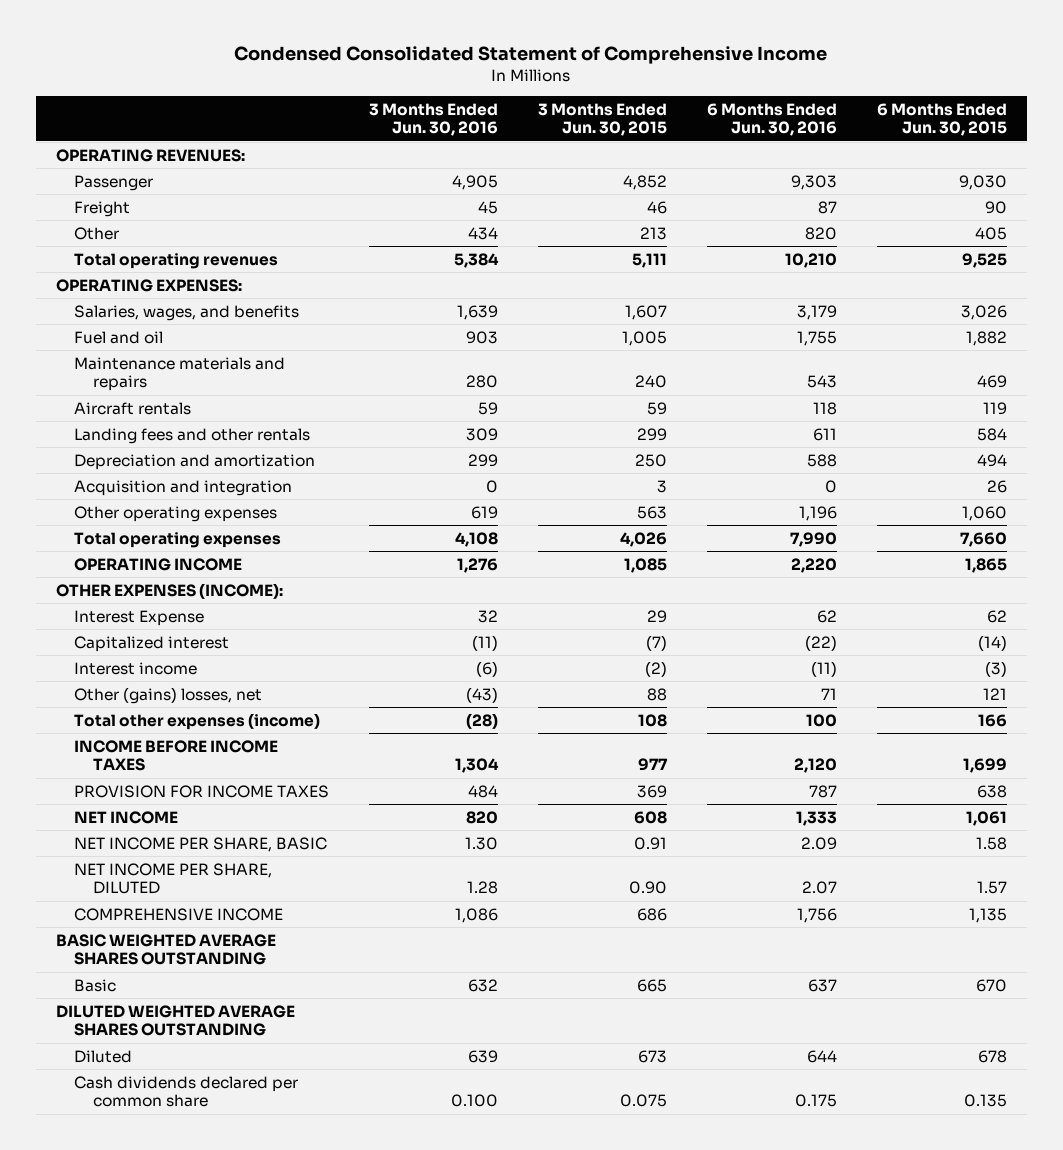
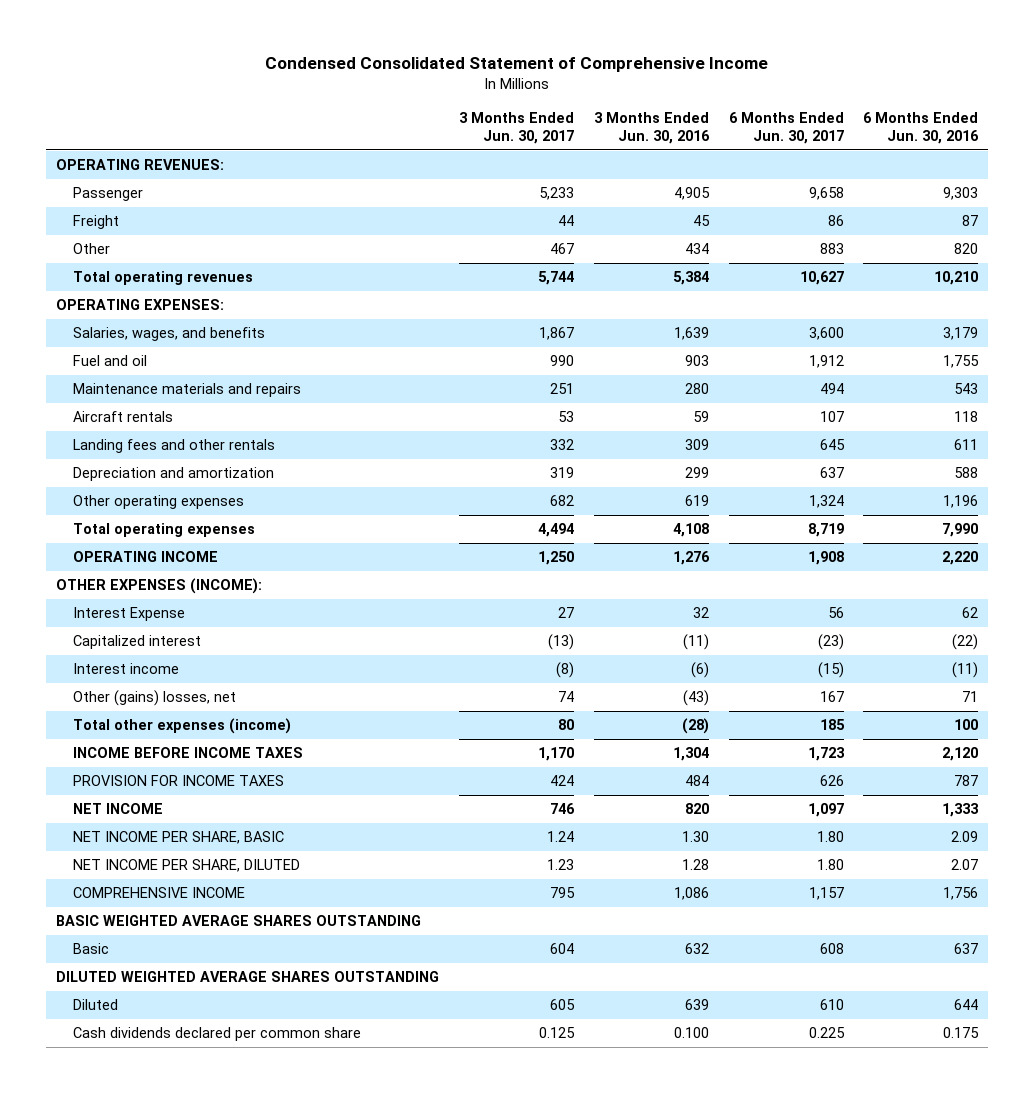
[538,103,668,137] 3 Months Ended Jun. 30, 2015 -> none
[877,103,1008,137] 6 Months Ended Jun. 30, 2015 -> none
none -> [459,112,575,145] 3 Months Ended Jun. 30, 2017
none -> [728,112,844,145] 6 Months Ended Jun. 30, 2017
[74,479,293,496] Acquisition and integration -> none

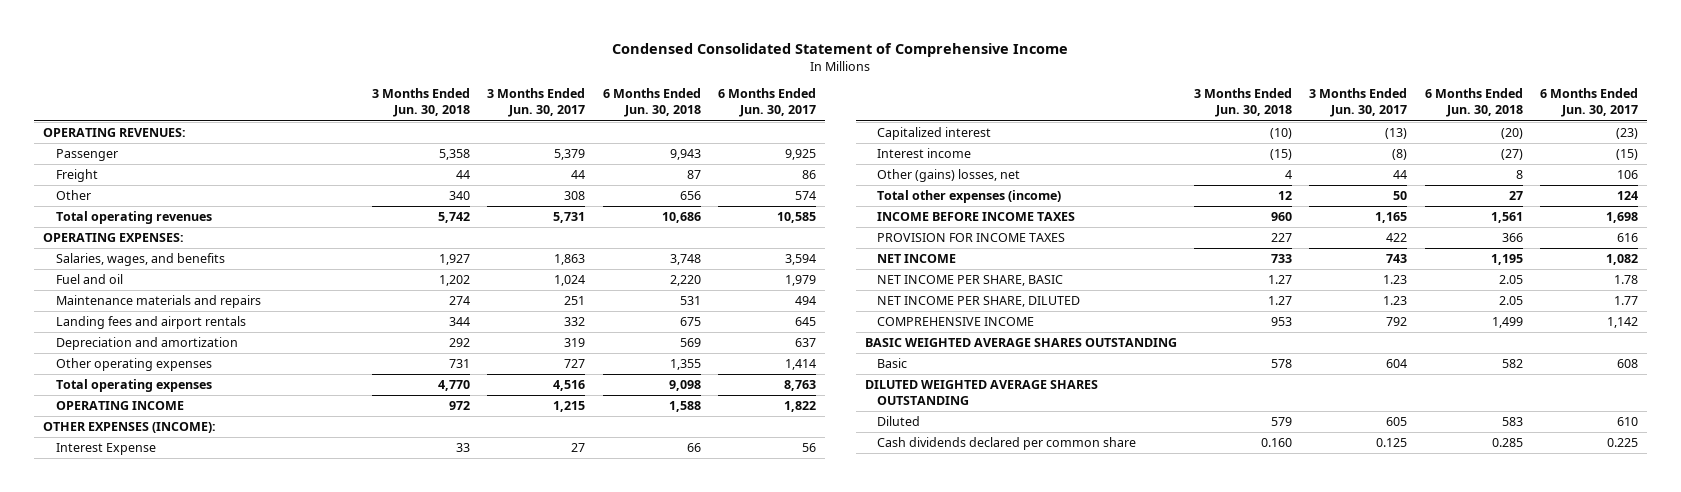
[593,112,710,145] 3 Months Ended Jun. 30, 2016 -> none
[863,112,980,145] 6 Months Ended Jun. 30, 2016 -> none
none -> [372,88,471,118] 3 Months Ended Jun. 30, 2018
none -> [602,88,701,118] 6 Months Ended Jun. 30, 2018
[539,187,575,201] 5,233 -> [554,149,586,161] 5,379
[808,187,844,201] 9,658 -> [785,149,817,161] 9,925
[550,243,575,255] 467 -> [564,191,586,201] 308
[819,243,844,255] 883 -> [795,191,817,201] 574
[538,271,575,286] 5,744 -> [553,212,586,224] 5,731
[799,271,844,286] 10,627 -> [777,212,817,224] 10,585
[539,327,575,341] 1,867 -> [554,254,586,266] 1,863
[808,327,844,341] 3,600 -> [785,254,817,266] 3,594
[550,355,575,367] 990 -> [554,275,586,287] 1,024
[808,355,844,369] 1,912 -> [785,275,817,287] 1,979
[72,411,173,423] Aircraft rentals -> none
[72,439,275,454] Landing fees and other rentals -> [55,316,246,330] Landing fees and airport rentals
[550,495,575,507] 682 -> [564,359,586,369] 727
[808,495,844,509] 1,324 -> [785,359,817,371] 1,414
[538,523,575,538] 4,494 -> [553,380,586,392] 4,516
[807,523,844,538] 8,719 -> [784,380,817,392] 8,763
[538,551,575,566] 1,250 -> [553,401,586,413] 1,215
[807,551,844,566] 1,908 -> [784,401,817,413] 1,822
[558,691,575,703] 74 -> [1393,170,1408,180] 44
[819,691,844,703] 167 -> [1616,170,1638,180] 106
[558,719,575,731] 80 -> [1393,191,1408,201] 50
[819,719,845,731] 185 -> [1616,191,1638,201] 124
[538,747,575,762] 1,170 -> [1375,212,1408,224] 1,165
[807,747,845,762] 1,723 -> [1605,212,1638,224] 1,698
[550,775,575,787] 424 -> [1386,233,1408,243] 422
[819,775,844,787] 626 -> [1616,233,1638,243] 616
[550,803,576,815] 746 -> [1386,254,1408,264] 743
[807,803,844,818] 1,097 -> [1605,254,1638,266] 1,082
[547,831,575,843] 1.24 -> [1383,275,1408,285] 1.23
[816,831,844,843] 1.80 -> [1613,275,1638,285] 1.78
[816,859,844,871] 1.80 -> [1613,296,1638,306] 1.77
[550,887,576,899] 795 -> [1386,317,1408,327] 792
[808,887,844,901] 1,157 -> [1606,317,1638,329] 1,142

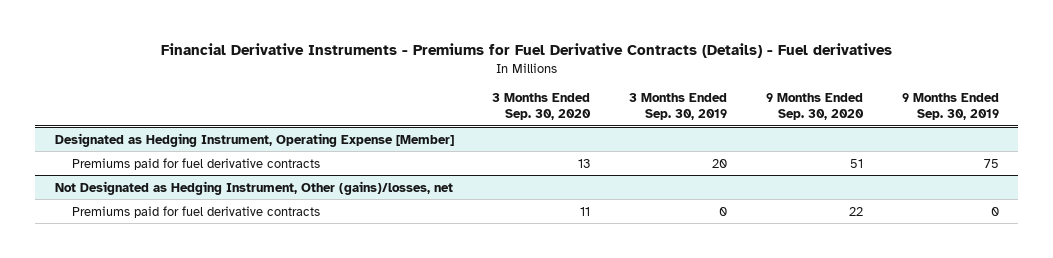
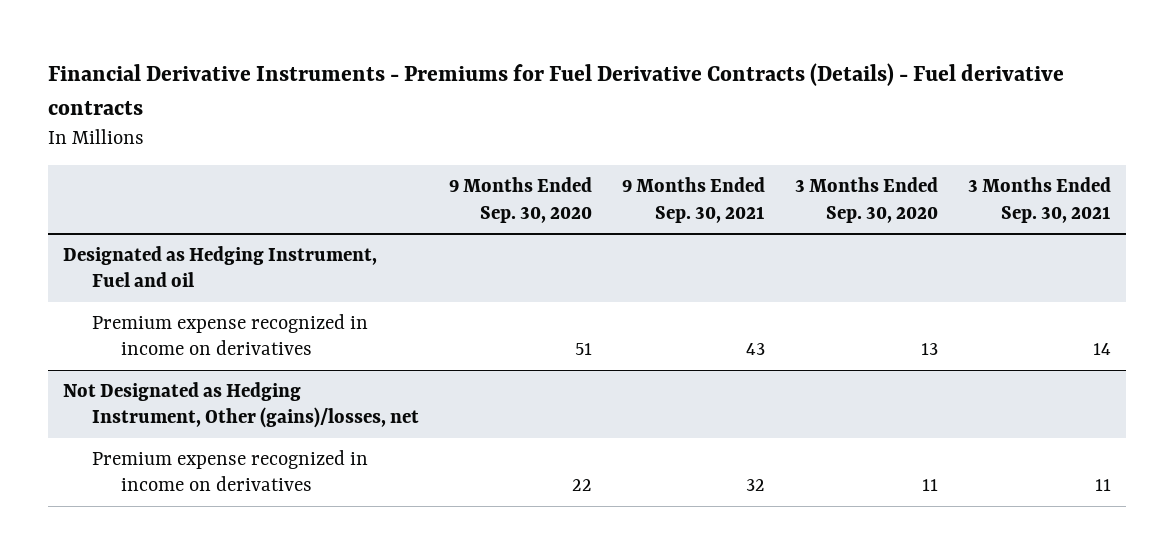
[160,43,892,59] Financial Derivative Instruments - Premiums for Fuel Derivative Contracts (Details) - Fuel derivatives -> [47,63,1064,115] Financial Derivative Instruments - Premiums for Fuel Derivative Contracts (Details) - Fuel derivative contracts
[629,93,728,120] 3 Months Ended Sep. 30, 2019 -> none
[901,93,999,120] 9 Months Ended Sep. 30, 2019 -> none
none -> [621,176,765,223] 9 Months Ended Sep. 30, 2021
none -> [967,176,1111,223] 3 Months Ended Sep. 30, 2021
[54,132,454,147] Designated as Hedging Instrument, Operating Expense [Member] -> none
none -> [62,245,377,288] Designated as Hedging Instrument, Fuel and oil
[72,157,321,170] Premiums paid for fuel derivative contracts -> [91,313,368,356] Premium expense recognized in income on derivatives
[72,205,321,218] Premiums paid for fuel derivative contracts -> [91,449,368,492] Premium expense recognized in income on derivatives

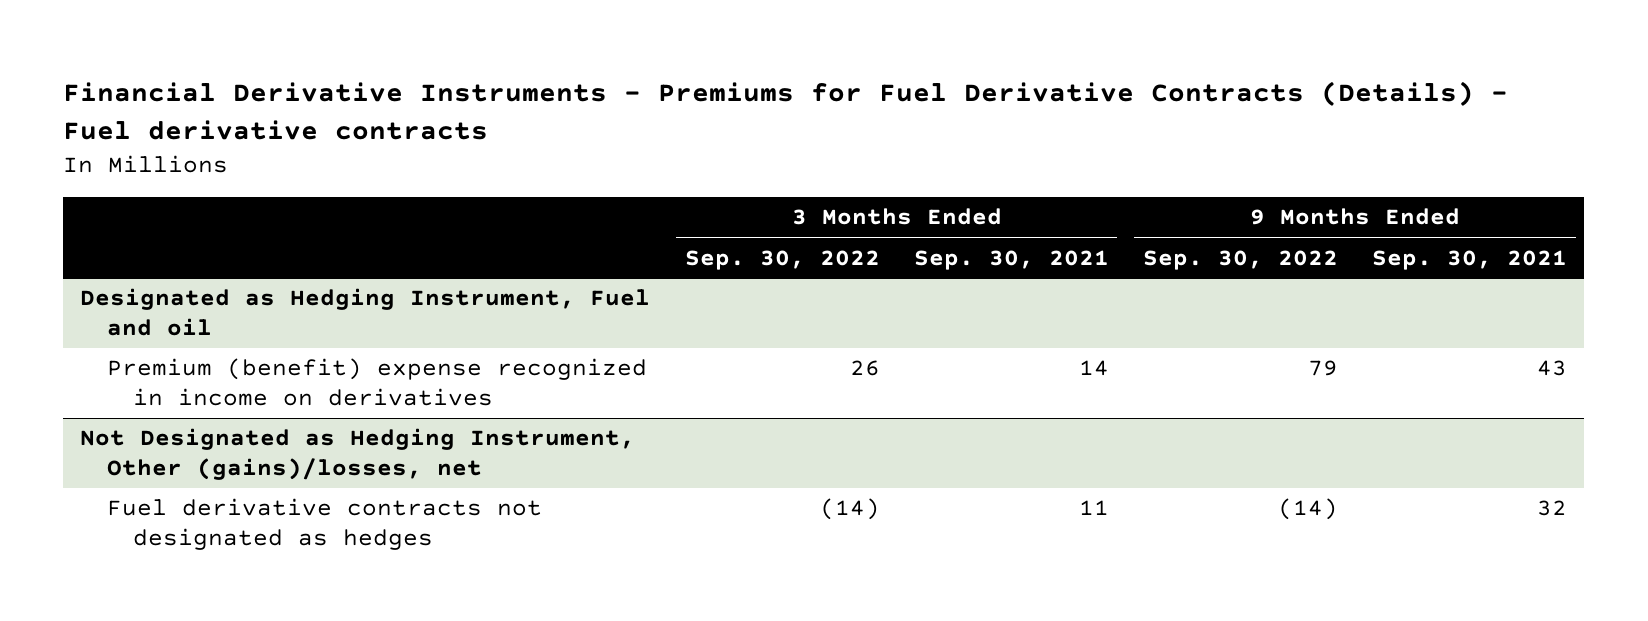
[448,176,592,223] 9 Months Ended Sep. 30, 2020 -> none
[794,176,938,223] 3 Months Ended Sep. 30, 2020 -> none
none -> [684,249,880,270] Sep. 30, 2022
none -> [1142,249,1338,270] Sep. 30, 2022
[91,313,368,356] Premium expense recognized in income on derivatives -> [106,358,647,407] Premium (benefit) expense recognized in income on derivatives
[91,449,368,492] Premium expense recognized in income on derivatives -> [106,498,542,551] Fuel derivative contracts not designated as hedges

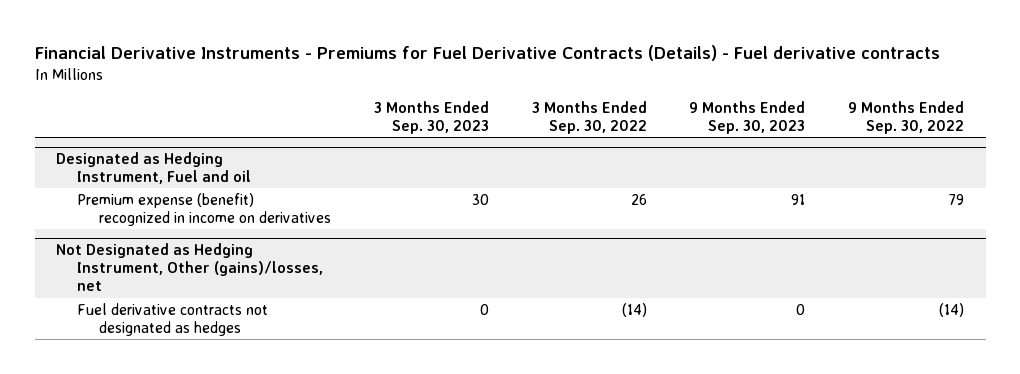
[913,249,1109,270] Sep. 30, 2021 -> none
[1372,249,1568,270] Sep. 30, 2021 -> none
none -> [373,100,489,134] 3 Months Ended Sep. 30, 2023
none -> [689,100,806,134] 9 Months Ended Sep. 30, 2023
[106,358,647,407] Premium (benefit) expense recognized in income on derivatives -> [77,192,331,227] Premium expense (benefit) recognized in income on derivatives

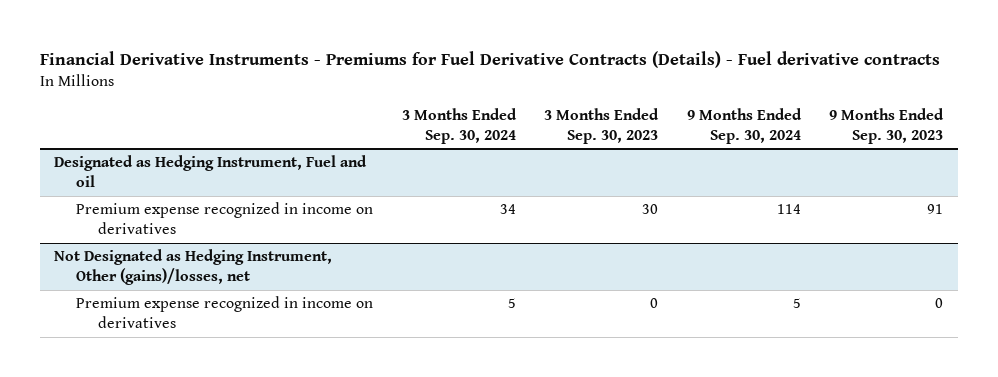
[531,100,647,134] 3 Months Ended Sep. 30, 2022 -> none
[848,100,965,134] 9 Months Ended Sep. 30, 2022 -> none
none -> [401,108,517,144] 3 Months Ended Sep. 30, 2024
none -> [686,108,802,144] 9 Months Ended Sep. 30, 2024
[77,192,331,227] Premium expense (benefit) recognized in income on derivatives -> [76,202,374,235] Premium expense recognized in income on derivatives
[77,302,269,337] Fuel derivative contracts not designated as hedges -> [76,296,374,329] Premium expense recognized in income on derivatives

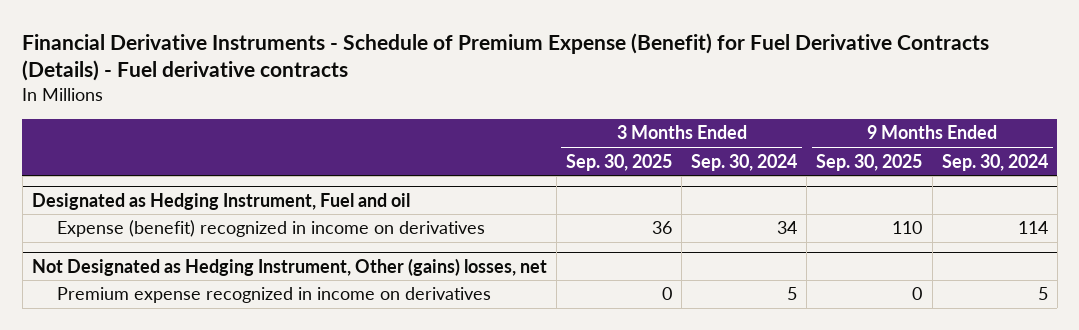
[40,50,941,68] Financial Derivative Instruments - Premiums for Fuel Derivative Contracts (Details) - Fuel derivative contracts -> [22,32,990,82] Financial Derivative Instruments - Schedule of Premium Expense (Benefit) for Fuel Derivative Contracts (Details) - Fuel derivative contracts
[544,108,660,144] 3 Months Ended Sep. 30, 2023 -> none
[829,108,945,144] 9 Months Ended Sep. 30, 2023 -> none
none -> [565,153,672,171] Sep. 30, 2025
none -> [816,153,923,171] Sep. 30, 2025
[76,202,374,235] Premium expense recognized in income on derivatives -> [57,220,486,238] Expense (benefit) recognized in income on derivatives
[54,249,333,286] Not Designated as Hedging Instrument, Other (gains)/losses, net -> [31,257,547,276] Not Designated as Hedging Instrument, Other (gains) losses, net

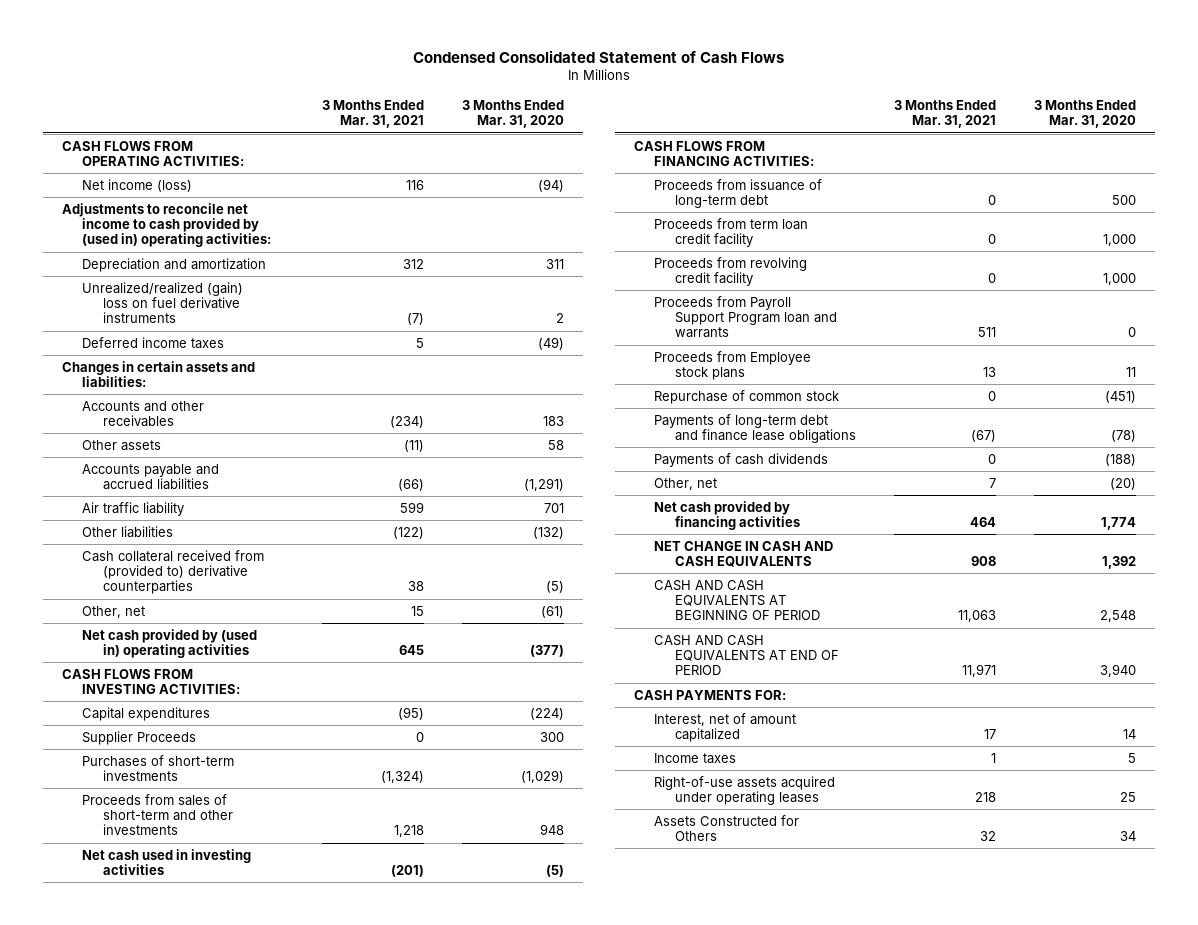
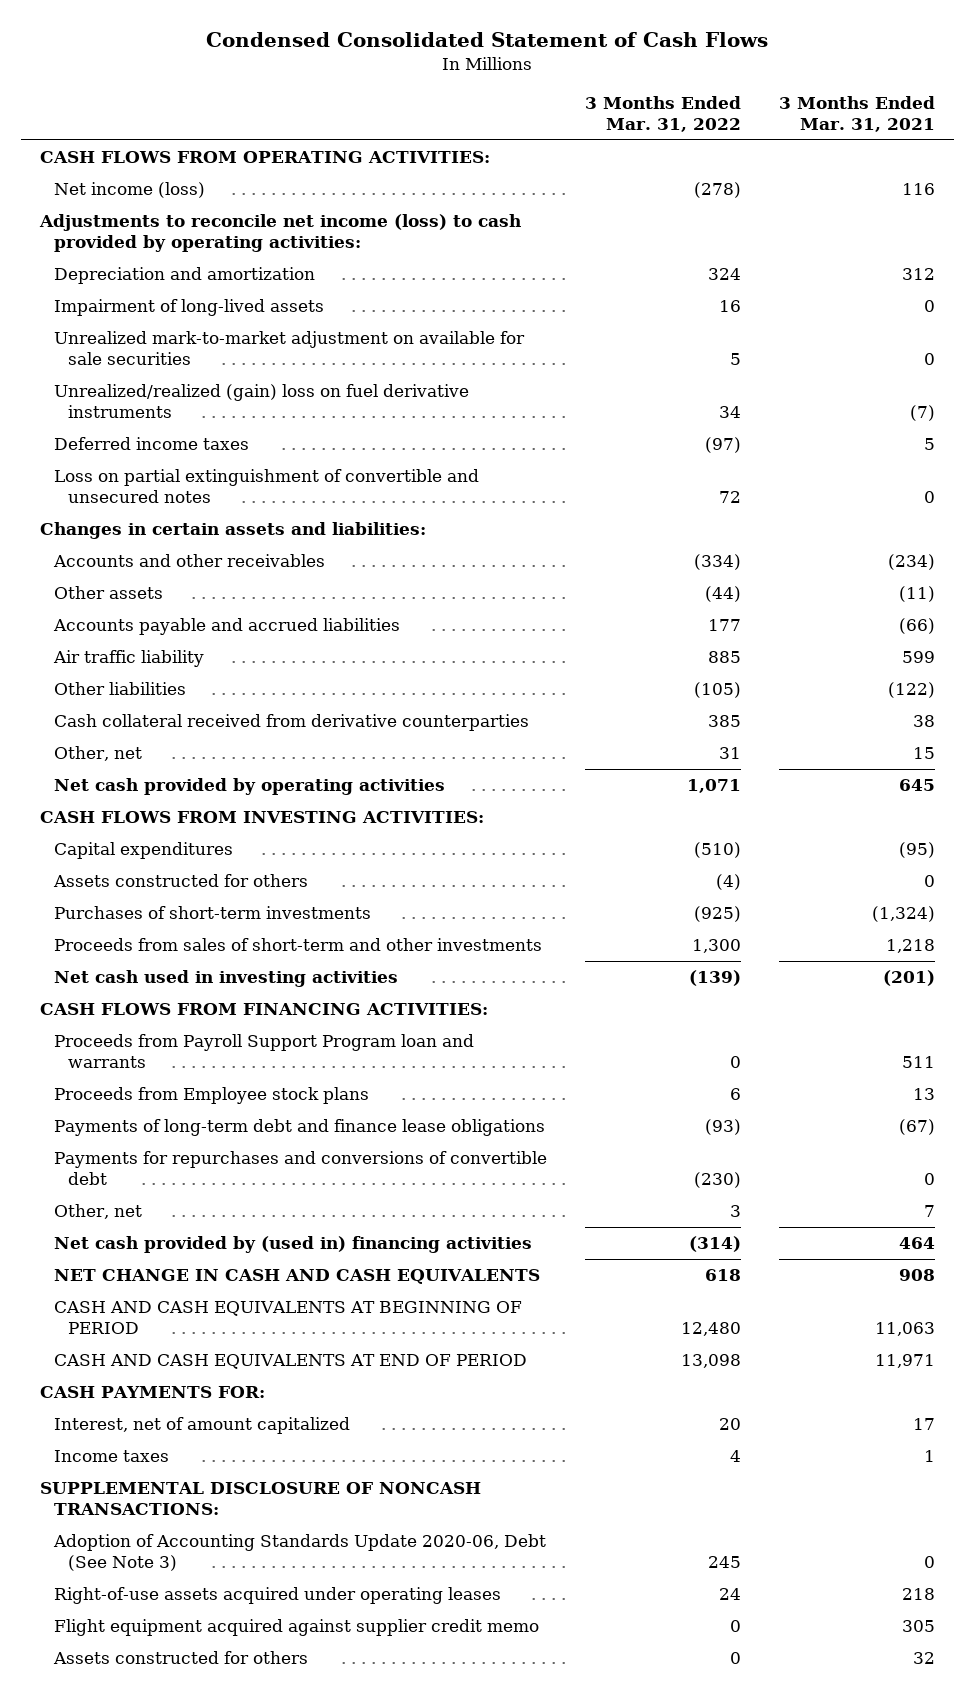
[461,99,564,129] 3 Months Ended Mar. 31, 2020 -> none
none -> [585,96,742,133] 3 Months Ended Mar. 31, 2022
[61,202,272,248] Adjustments to reconcile net income to cash provided by (used in) operating activities: -> [38,213,521,253] Adjustments to reconcile net income (loss) to cash provided by operating activities:
none -> [54,298,325,316] Impairment of long-lived assets
none -> [54,330,526,366] Unrealized mark-to-market adjustment on available for sale securities
none -> [54,468,480,504] Loss on partial extinguishment of convertible and unsecured notes
[82,549,265,595] Cash collateral received from (provided to) derivative counterparties -> [54,713,530,731] Cash collateral received from derivative counterparties
[82,628,258,659] Net cash provided by (used in) operating activities -> [54,777,446,795] Net cash provided by operating activities
[82,730,197,745] Supplier Proceeds -> none
none -> [53,873,309,887] Assets constructed for others
[654,178,823,209] Proceeds from issuance of long-term debt -> none
[654,217,809,248] Proceeds from term loan credit facility -> none
[654,256,808,287] Proceeds from revolving credit facility -> none
[654,389,840,404] Repurchase of common stock -> none
[654,452,829,467] Payments of cash dividends -> none
none -> [54,1150,548,1186] Payments for repurchases and conversions of convertible debt
[654,500,800,531] Net cash provided by financing activities -> [54,1235,533,1253] Net cash provided by (used in) financing activities
none -> [39,1481,481,1516] SUPPLEMENTAL DISCLOSURE OF NONCASH TRANSACTIONS:
none -> [53,1533,547,1572] Adoption of Accounting Standards Update 2020-06, Debt (See Note 3)
none -> [54,1618,540,1636] Flight equipment acquired against supplier credit memo
[654,814,800,842] Assets Constructed for Others -> [53,1650,309,1664] Assets constructed for others

